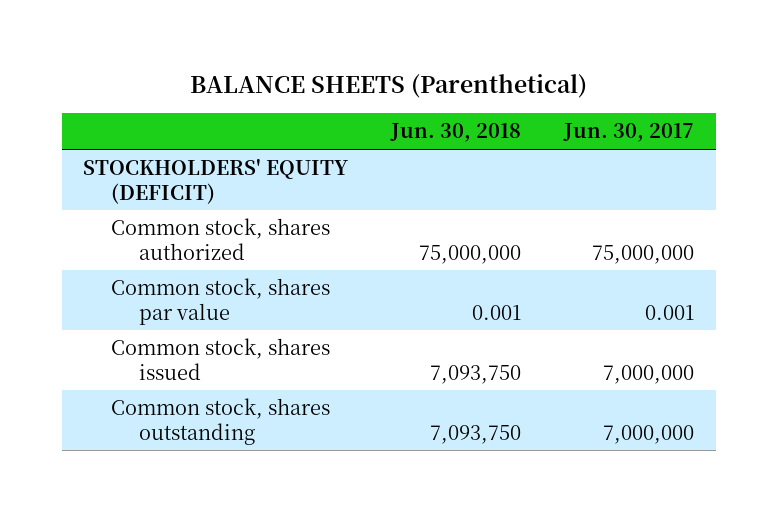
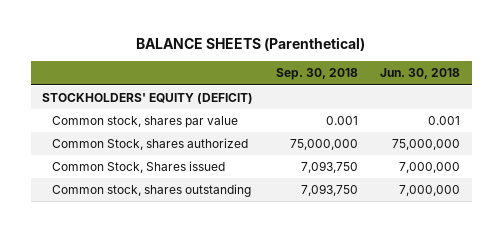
[563,123,695,143] Jun. 30, 2017 -> none
none -> [275,68,358,81] Sep. 30, 2018
[111,218,331,260] Common stock, shares authorized -> none
none -> [51,138,248,151] Common Stock, shares authorized
[111,338,331,380] Common stock, shares issued -> [51,161,225,174] Common Stock, Shares issued
[430,364,522,384] 7,093,750 -> [399,162,461,174] 7,000,000
[430,424,522,444] 7,093,750 -> [399,185,461,197] 7,000,000

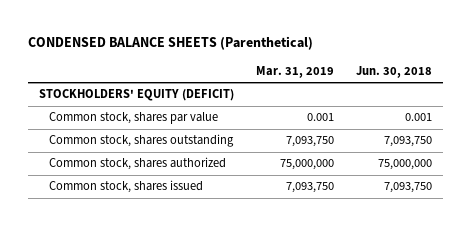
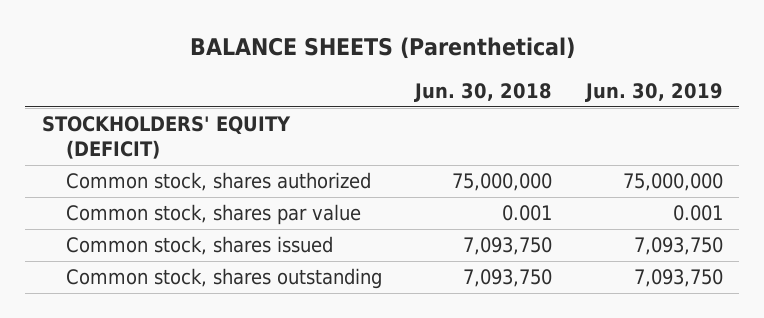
[28,36,314,51] CONDENSED BALANCE SHEETS (Parenthetical) -> [190,37,576,60] BALANCE SHEETS (Parenthetical)
[256,66,335,79] Mar. 31, 2019 -> none
none -> [584,82,723,102] Jun. 30, 2019
[48,112,218,125] Common stock, shares par value -> [65,204,361,226] Common stock, shares par value
[48,134,234,148] Common stock, shares outstanding -> [65,268,382,290] Common stock, shares outstanding

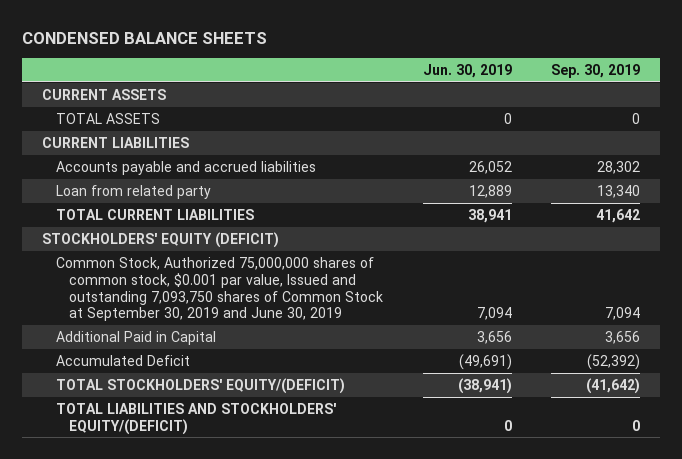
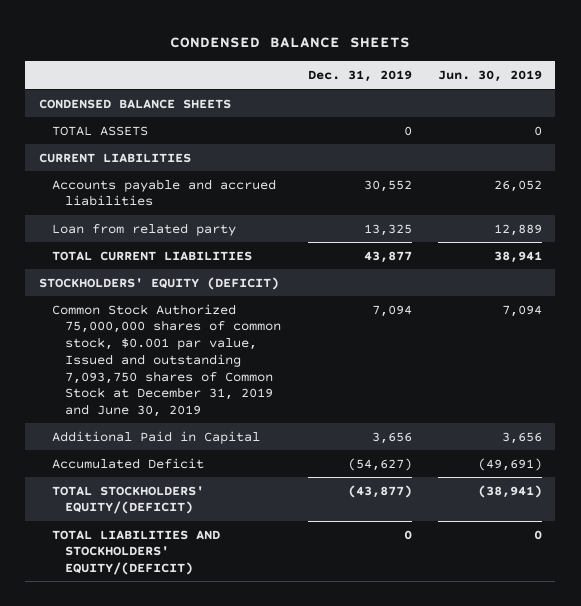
[551,64,641,79] Sep. 30, 2019 -> none
none -> [307,70,412,83] Dec. 31, 2019
[41,88,166,100] CURRENT ASSETS -> none
none -> [38,98,231,109] CONDENSED BALANCE SHEETS
[55,256,384,322] Common Stock, Authorized 75,000,000 shares of common stock, $0.001 par value, Issued and outstanding 7,093,750 shares of Common Stock at September 30, 2019 and June 30, 2019 -> [51,303,282,417] Common Stock Authorized 75,000,000 shares of common stock, $0.001 par value, Issued and outstanding 7,093,750 shares of Common Stock at December 31, 2019 and June 30, 2019

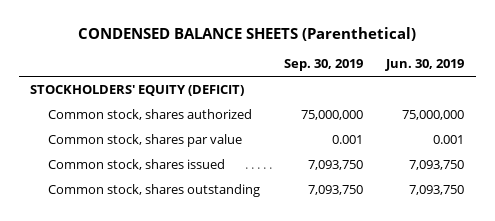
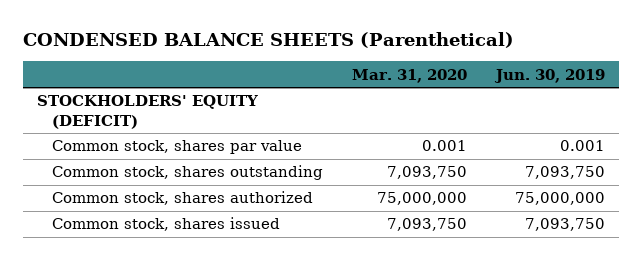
[283,59,363,72] Sep. 30, 2019 -> none
none -> [351,68,467,83] Mar. 31, 2020
[48,108,253,120] Common stock, shares authorized -> [51,191,313,206] Common stock, shares authorized
[48,158,226,170] Common stock, shares issued -> [51,217,280,232] Common stock, shares issued

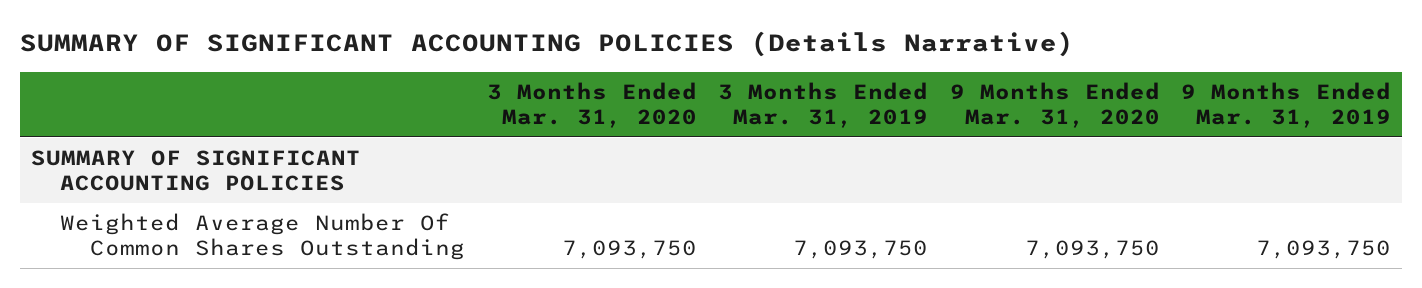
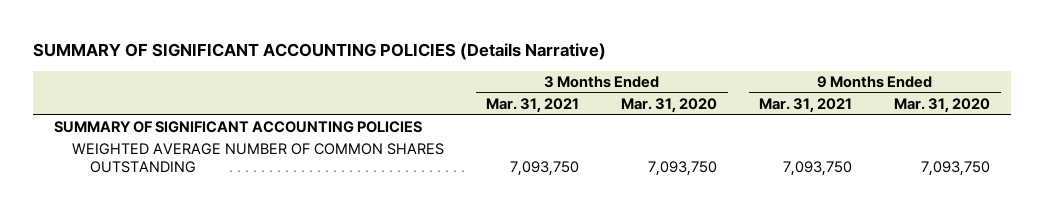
[718,81,929,129] 3 Months Ended Mar. 31, 2019 -> none
[1181,81,1392,129] 9 Months Ended Mar. 31, 2019 -> none
none -> [486,97,580,113] Mar. 31, 2021
none -> [759,97,853,113] Mar. 31, 2021
[60,212,466,261] Weighted Average Number Of Common Shares Outstanding -> [72,143,445,174] WEIGHTED AVERAGE NUMBER OF COMMON SHARES OUTSTANDING

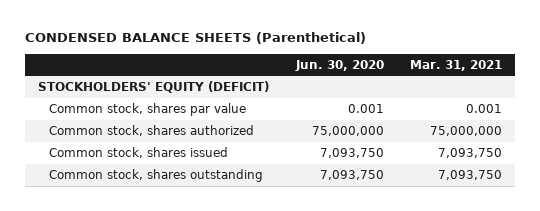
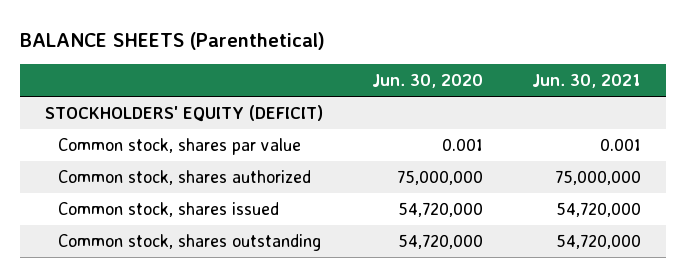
[24,32,366,45] CONDENSED BALANCE SHEETS (Parenthetical) -> [19,32,325,51] BALANCE SHEETS (Parenthetical)
[410,59,503,71] Mar. 31, 2021 -> none
none -> [532,74,642,89] Jun. 30, 2021
[319,147,384,158] 7,093,750 -> [398,201,484,217] 54,720,000
[319,169,384,180] 7,093,750 -> [398,233,484,249] 54,720,000

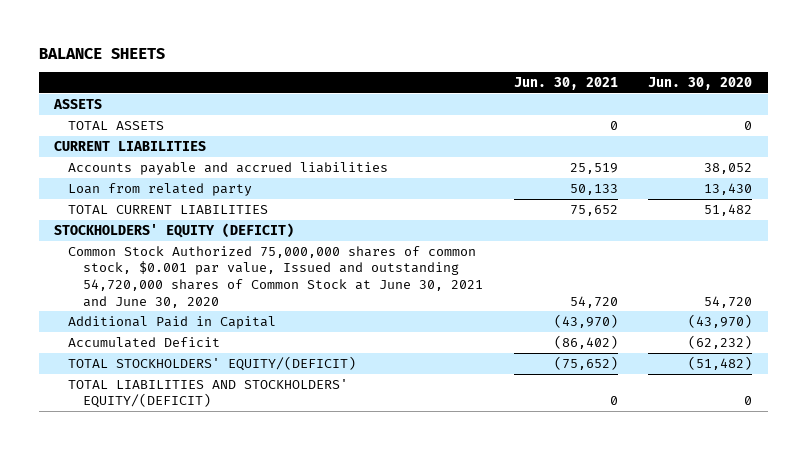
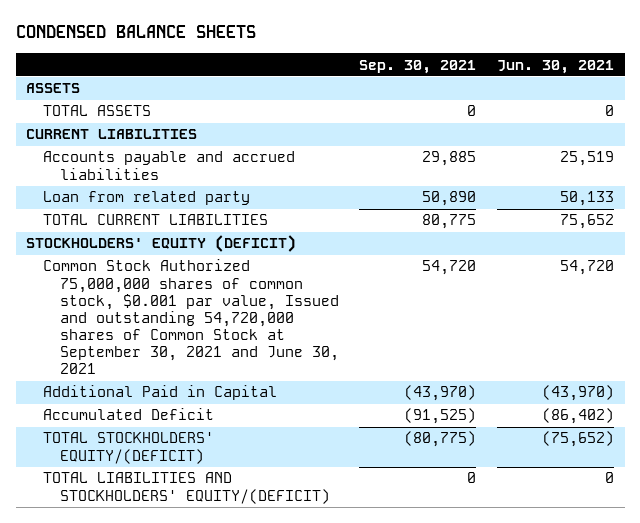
[38,47,165,59] BALANCE SHEETS -> [15,25,256,39] CONDENSED BALANCE SHEETS
[648,76,753,90] Jun. 30, 2020 -> none
none -> [359,59,477,74] Sep. 30, 2021
[68,245,483,308] Common Stock Authorized 75,000,000 shares of common stock, $0.001 par value, Issued and outstanding 54,720,000 shares of Common Stock at June 30, 2021 and June 30, 2020 -> [42,259,339,375] Common Stock Authorized 75,000,000 shares of common stock, $0.001 par value, Issued and outstanding 54,720,000 shares of Common Stock at September 30, 2021 and June 30, 2021

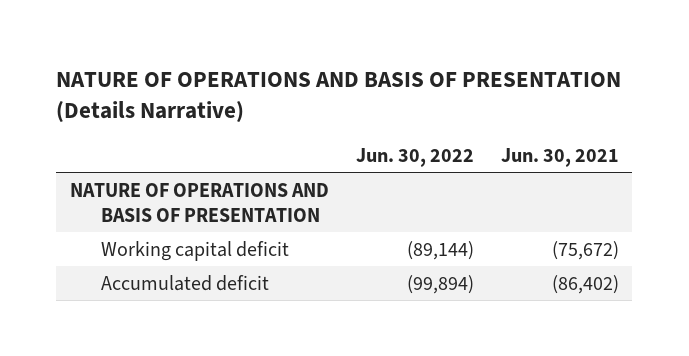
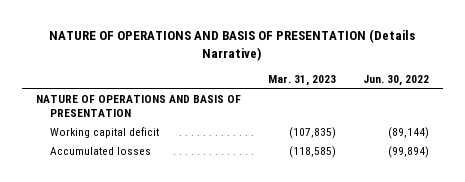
[500,147,619,167] Jun. 30, 2021 -> none
none -> [267,74,336,86] Mar. 31, 2023
[100,274,269,291] Accumulated deficit -> [49,146,151,155] Accumulated losses

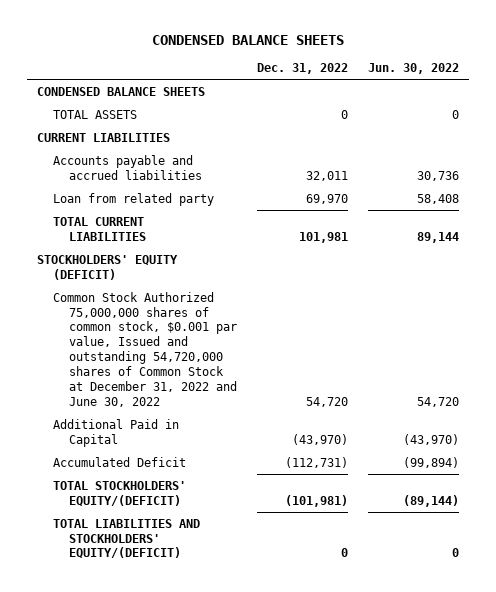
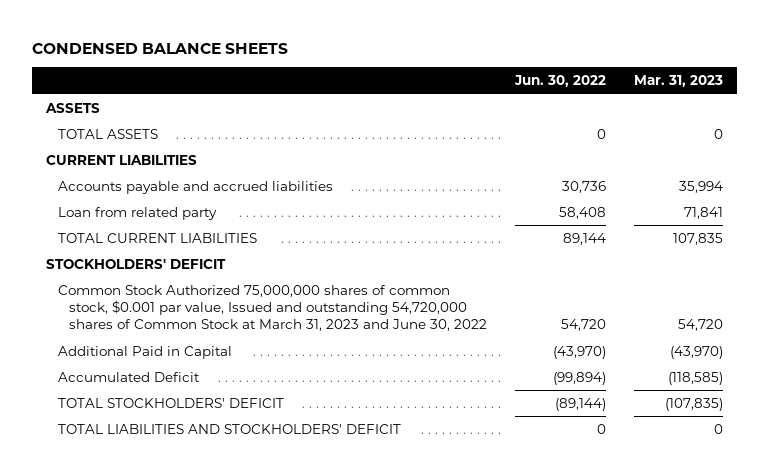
[256,63,348,75] Dec. 31, 2022 -> none
none -> [633,75,723,88] Mar. 31, 2023
[36,86,205,96] CONDENSED BALANCE SHEETS -> none
none -> [45,102,101,113] ASSETS
[36,254,178,280] STOCKHOLDERS' EQUITY (DEFICIT) -> [46,258,227,269] STOCKHOLDERS' DEFICIT
[52,291,237,408] Common Stock Authorized 75,000,000 shares of common stock, $0.001 par value, Issued and outstanding 54,720,000 shares of Common Stock at December 31, 2022 and June 30, 2022 -> [57,284,488,332] Common Stock Authorized 75,000,000 shares of common stock, $0.001 par value, Issued and outstanding 54,720,000 shares of Common Stock at March 31, 2023 and June 30, 2022
[52,480,186,506] TOTAL STOCKHOLDERS' EQUITY/(DEFICIT) -> [57,397,284,408] TOTAL STOCKHOLDERS' DEFICIT
[52,518,200,559] TOTAL LIABILITIES AND STOCKHOLDERS' EQUITY/(DEFICIT) -> [57,423,401,434] TOTAL LIABILITIES AND STOCKHOLDERS' DEFICIT

